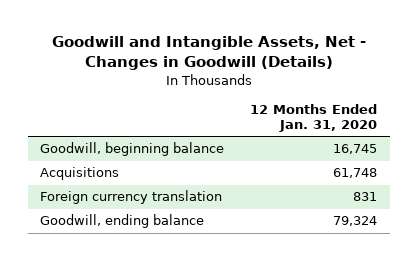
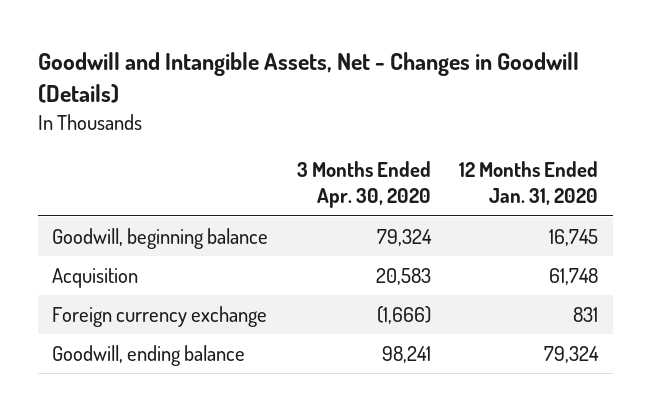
none -> [296,161,431,209] 3 Months Ended Apr. 30, 2020
[40,167,120,181] Acquisitions -> [52,268,139,289] Acquisition
[40,190,223,205] Foreign currency translation -> [52,306,268,328] Foreign currency exchange

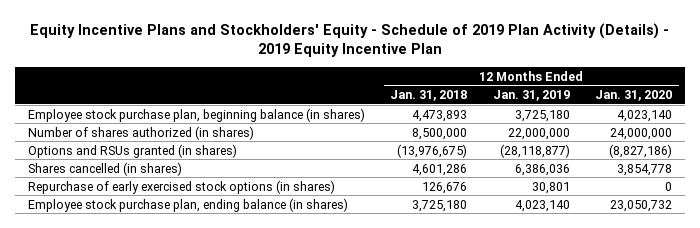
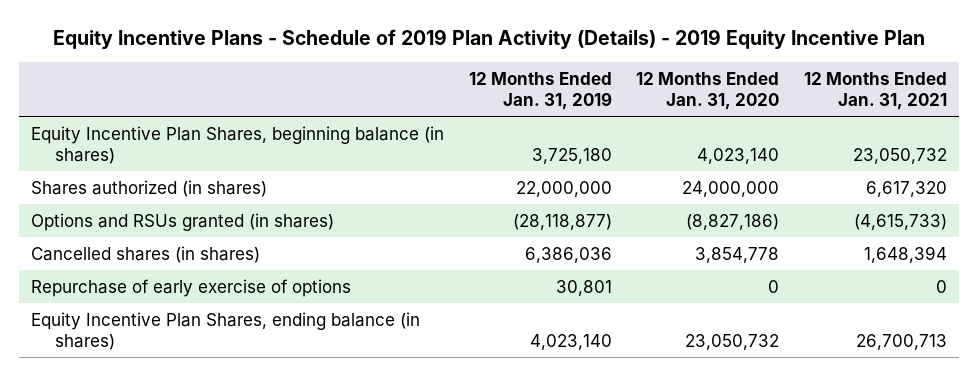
[29,22,669,58] Equity Incentive Plans and Stockholders' Equity - Schedule of 2019 Plan Activity (Details) - 2019 Equity Incentive Plan -> [53,29,926,50] Equity Incentive Plans - Schedule of 2019 Plan Activity (Details) - 2019 Equity Incentive Plan
[390,90,468,102] Jan. 31, 2018 -> none
none -> [804,71,948,110] 12 Months Ended Jan. 31, 2021
[27,107,365,122] Employee stock purchase plan, beginning balance (in shares) -> [31,125,445,164] Equity Incentive Plan Shares, beginning balance (in shares)
[27,125,254,140] Number of shares authorized (in shares) -> [31,179,268,197] Shares authorized (in shares)
[27,161,182,176] Shares cancelled (in shares) -> [31,245,261,263] Cancelled shares (in shares)
[27,179,335,194] Repurchase of early exercised stock options (in shares) -> [31,278,352,297] Repurchase of early exercise of options
[27,197,348,212] Employee stock purchase plan, ending balance (in shares) -> [31,311,421,350] Equity Incentive Plan Shares, ending balance (in shares)

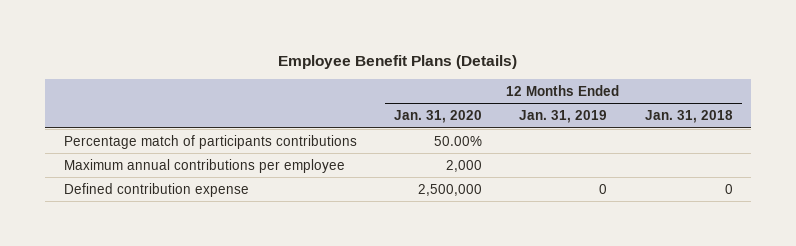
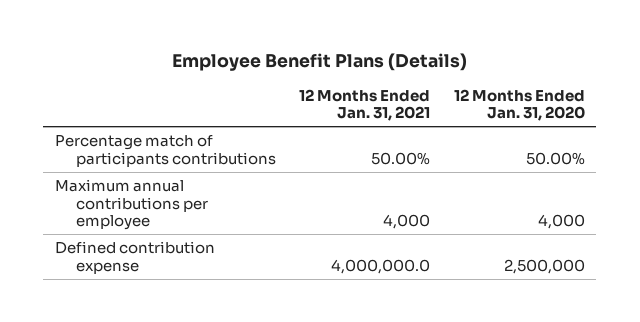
[519,110,608,124] Jan. 31, 2019 -> none
[644,110,733,124] Jan. 31, 2018 -> none
none -> [299,88,431,122] 12 Months Ended Jan. 31, 2021
[446,159,483,172] 2,000 -> [537,214,585,230] 4,000

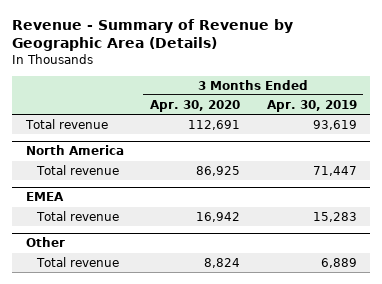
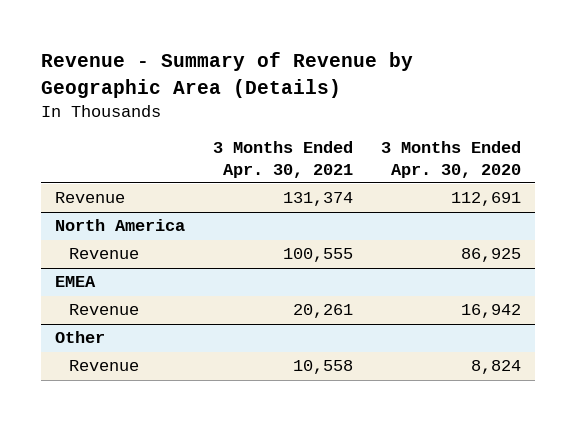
[266,99,357,112] Apr. 30, 2019 -> none
none -> [212,141,353,178] 3 Months Ended Apr. 30, 2021
[24,118,108,129] Total revenue -> [54,192,125,204] Revenue
[35,164,119,175] Total revenue -> [68,248,139,260] Revenue
[35,210,119,221] Total revenue -> [68,304,139,316] Revenue
[35,256,119,267] Total revenue -> [68,360,139,372] Revenue

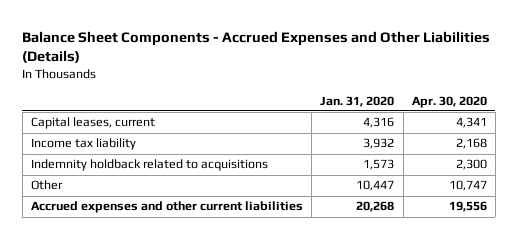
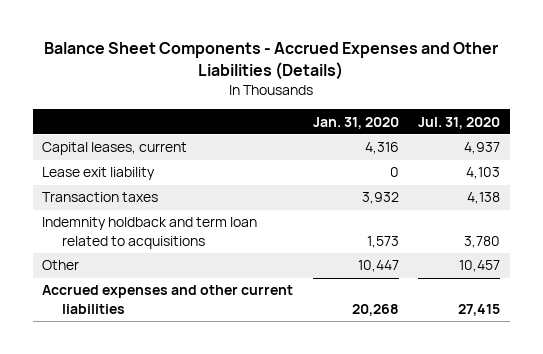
[411,95,487,108] Apr. 30, 2020 -> none
none -> [418,116,501,129] Jul. 31, 2020
none -> [42,167,156,181] Lease exit liability
[30,138,136,151] Income tax liability -> [42,192,159,203] Transaction taxes
[30,159,268,172] Indemnity holdback related to acquisitions -> [42,217,258,249] Indemnity holdback and term loan related to acquisitions

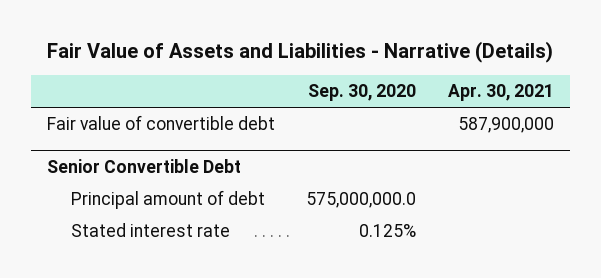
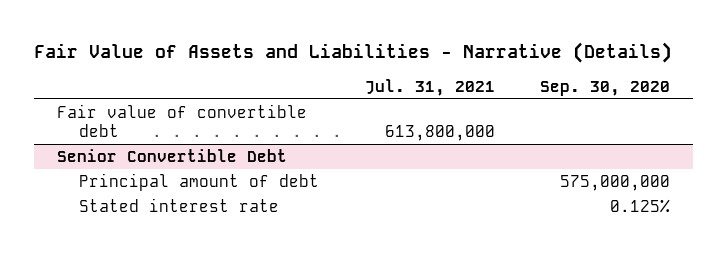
[448,84,555,102] Apr. 30, 2021 -> none
none -> [364,78,495,96] Jul. 31, 2021
[306,192,417,209] 575,000,000.0 -> [560,175,671,192] 575,000,000

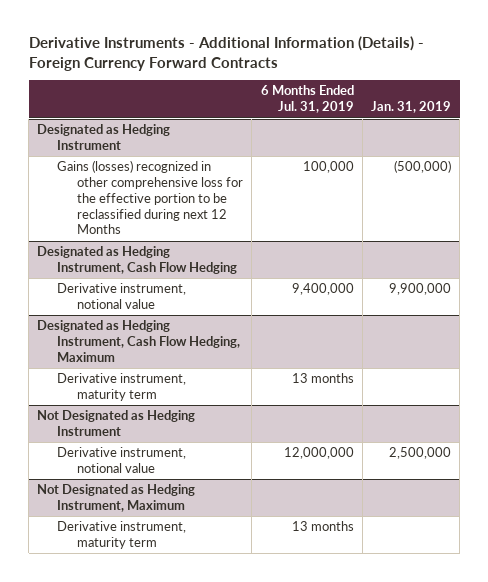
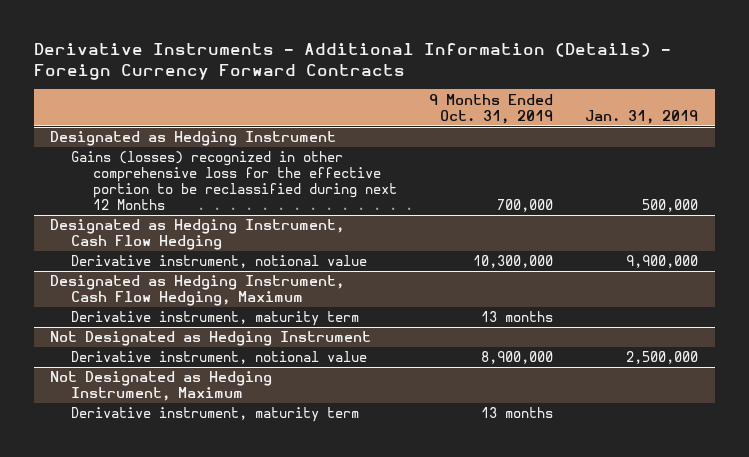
[260,85,354,114] 6 Months Ended Jul. 31, 2019 -> none
none -> [429,93,554,124] 9 Months Ended Oct. 31, 2019
[394,160,452,174] (500,000) -> [642,198,699,212] 500,000

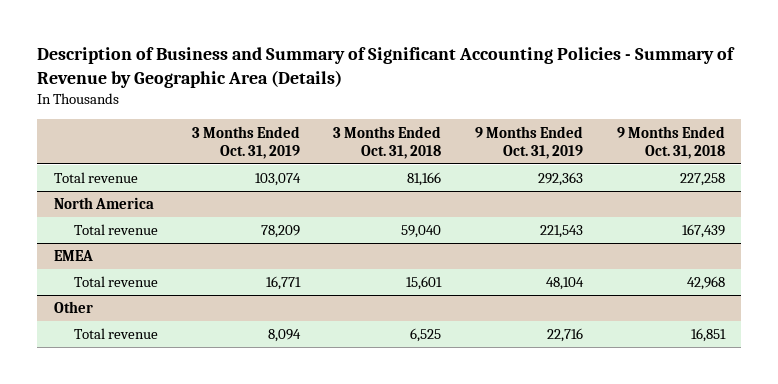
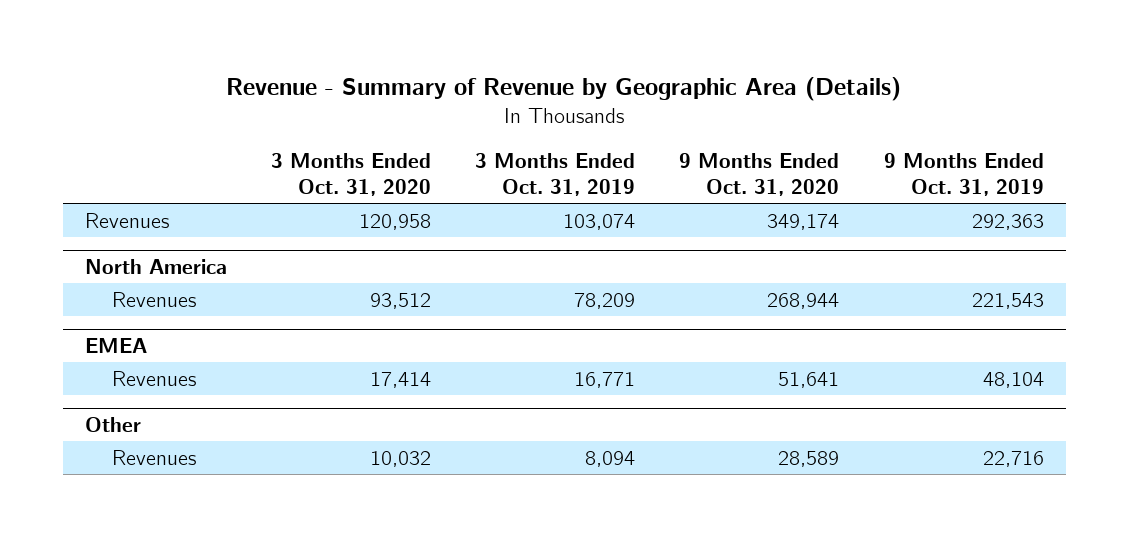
[36,47,735,88] Description of Business and Summary of Significant Accounting Policies - Summary of Revenue by Geographic Area (Details) -> [226,77,902,102] Revenue - Summary of Revenue by Geographic Area (Details)
[333,125,442,159] 3 Months Ended Oct. 31, 2018 -> none
[616,125,725,159] 9 Months Ended Oct. 31, 2018 -> none
none -> [270,152,431,197] 3 Months Ended Oct. 31, 2020
none -> [679,152,840,197] 9 Months Ended Oct. 31, 2020
[53,172,138,184] Total revenue -> [84,212,169,228] Revenues
[74,224,159,236] Total revenue -> [111,291,196,307] Revenues
[74,276,159,288] Total revenue -> [111,370,196,386] Revenues
[74,328,159,340] Total revenue -> [111,449,196,465] Revenues

